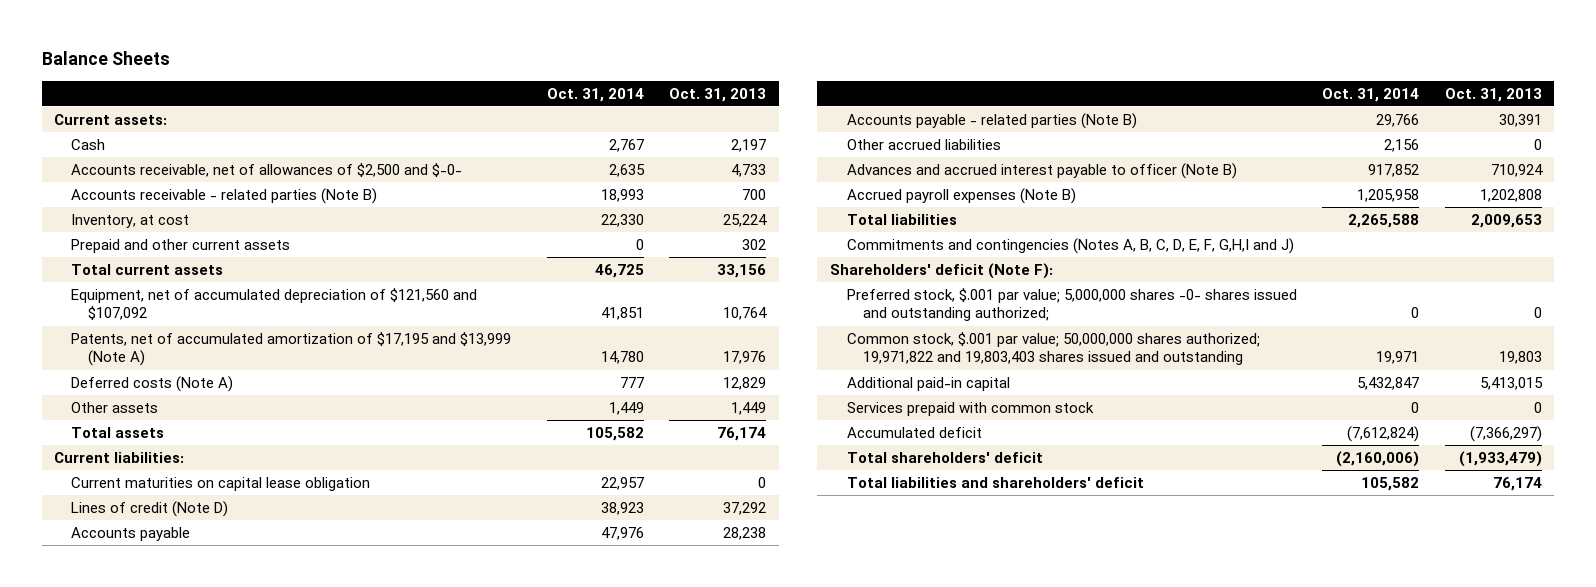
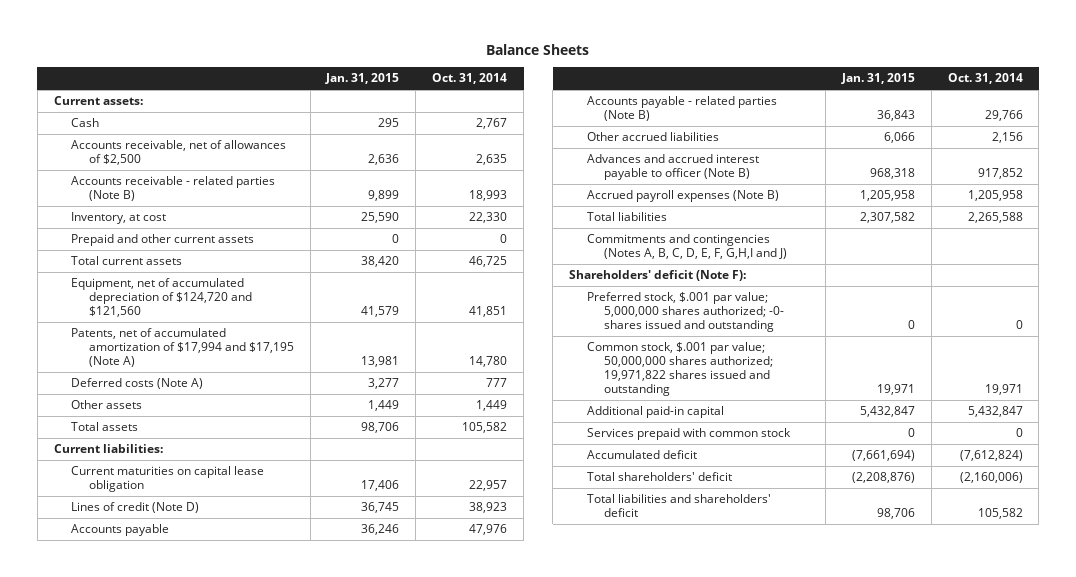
[669,87,767,102] Oct. 31, 2013 -> none
none -> [325,73,400,85] Jan. 31, 2015
[71,163,463,178] Accounts receivable, net of allowances of $2,500 and $-0- -> [71,140,287,166] Accounts receivable, net of allowances of $2,500
[71,288,478,321] Equipment, net of accumulated depreciation of $121,560 and $107,092 -> [71,278,252,318] Equipment, net of accumulated depreciation of $124,720 and $121,560
[71,332,512,367] Patents, net of accumulated amortization of $17,195 and $13,999 (Note A) -> [71,328,294,368] Patents, net of accumulated amortization of $17,994 and $17,195 (Note A)
[846,288,1297,322] Preferred stock, $.001 par value; 5,000,000 shares -0- shares issued and outstanding authorized; -> [586,292,784,333] Preferred stock, $.001 par value; 5,000,000 shares authorized; -0- shares issued and outstanding
[846,332,1260,366] Common stock, $.001 par value; 50,000,000 shares authorized; 19,971,822 and 19,803,403 shares issued and outstanding -> [586,342,773,397] Common stock, $.001 par value; 50,000,000 shares authorized; 19,971,822 shares issued and outstanding

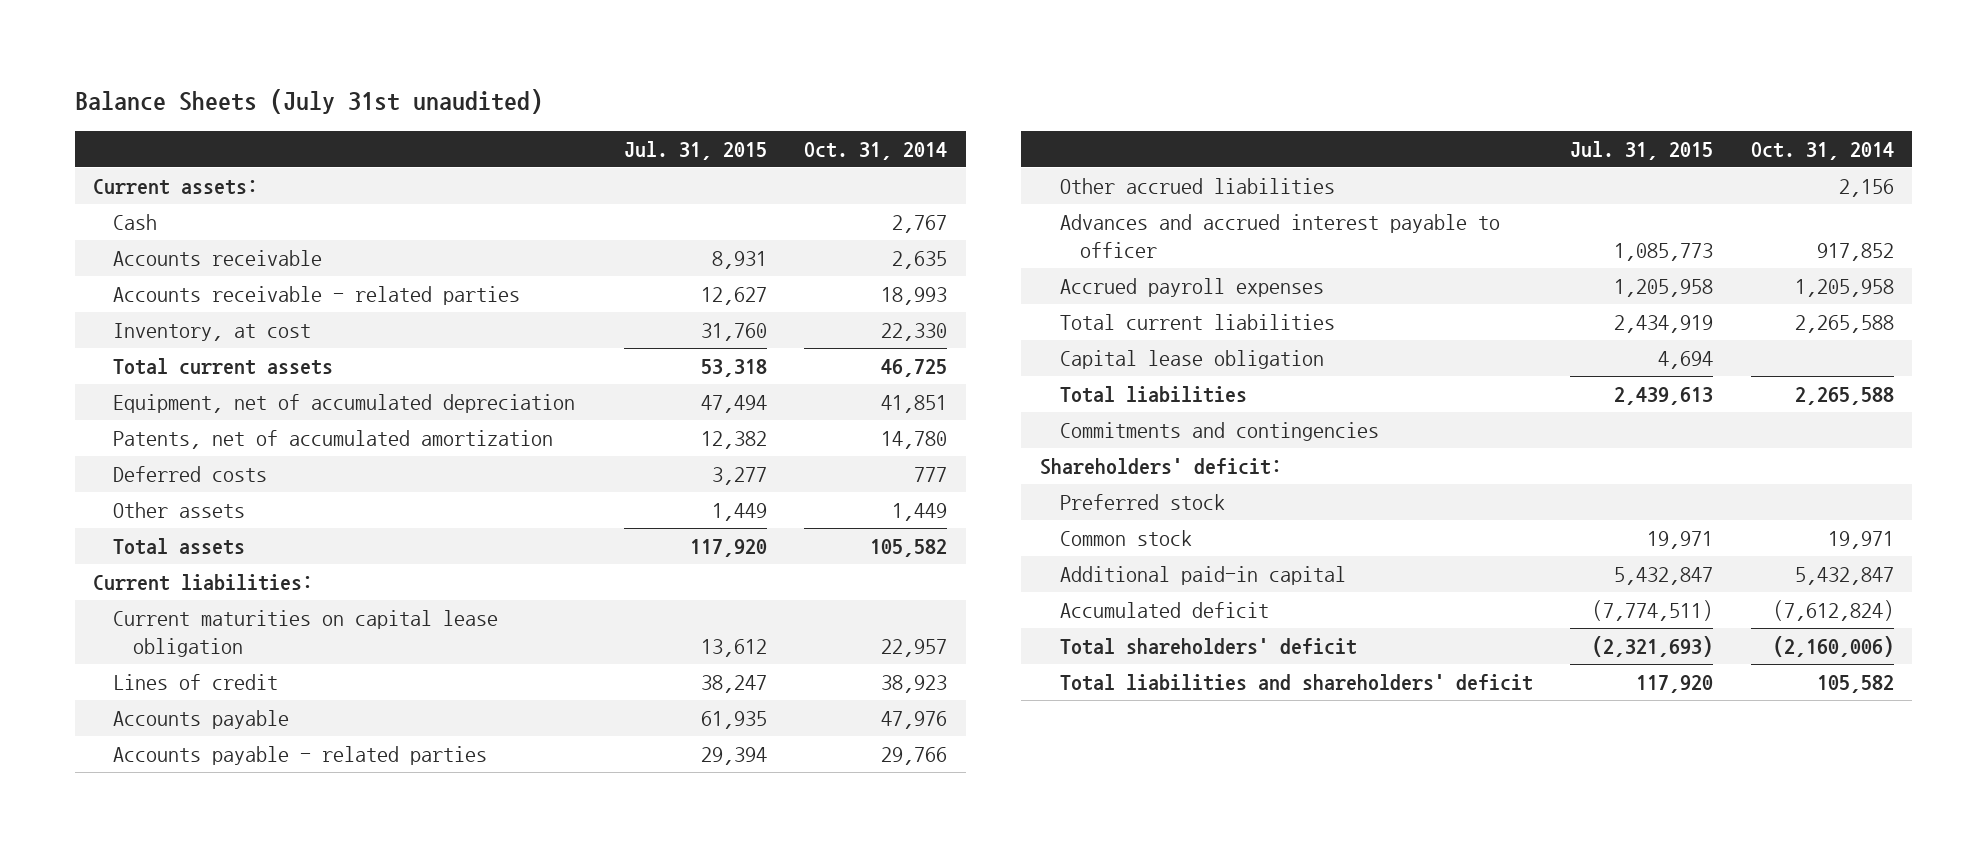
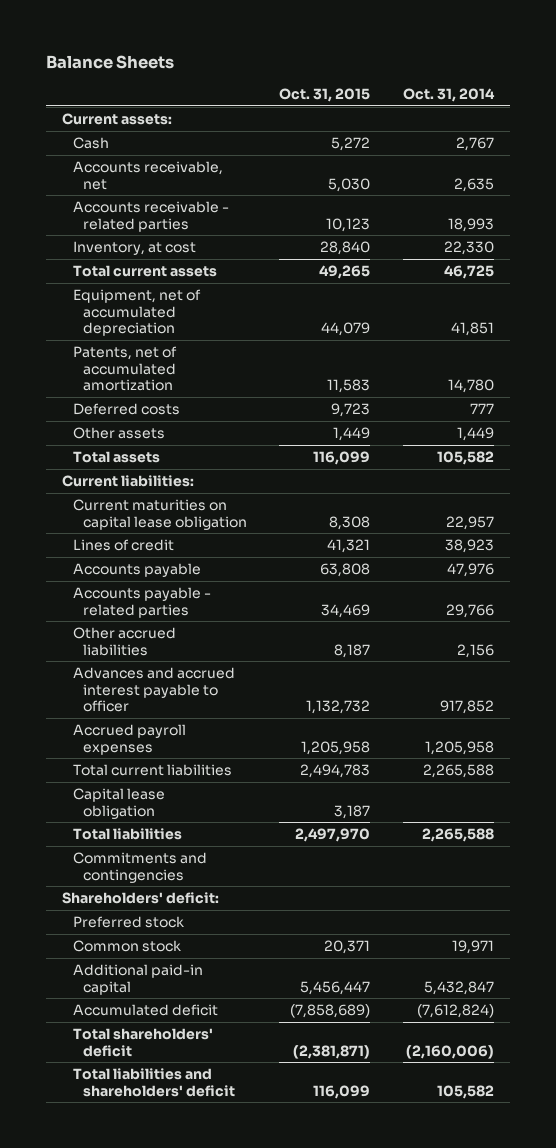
[74,88,543,114] Balance Sheets (July 31st unaudited) -> [45,54,174,69] Balance Sheets
[623,140,767,160] Jul. 31, 2015 -> none
none -> [279,88,371,103] Oct. 31, 2015
[113,250,323,267] Accounts receivable -> [72,161,223,190] Accounts receivable, net

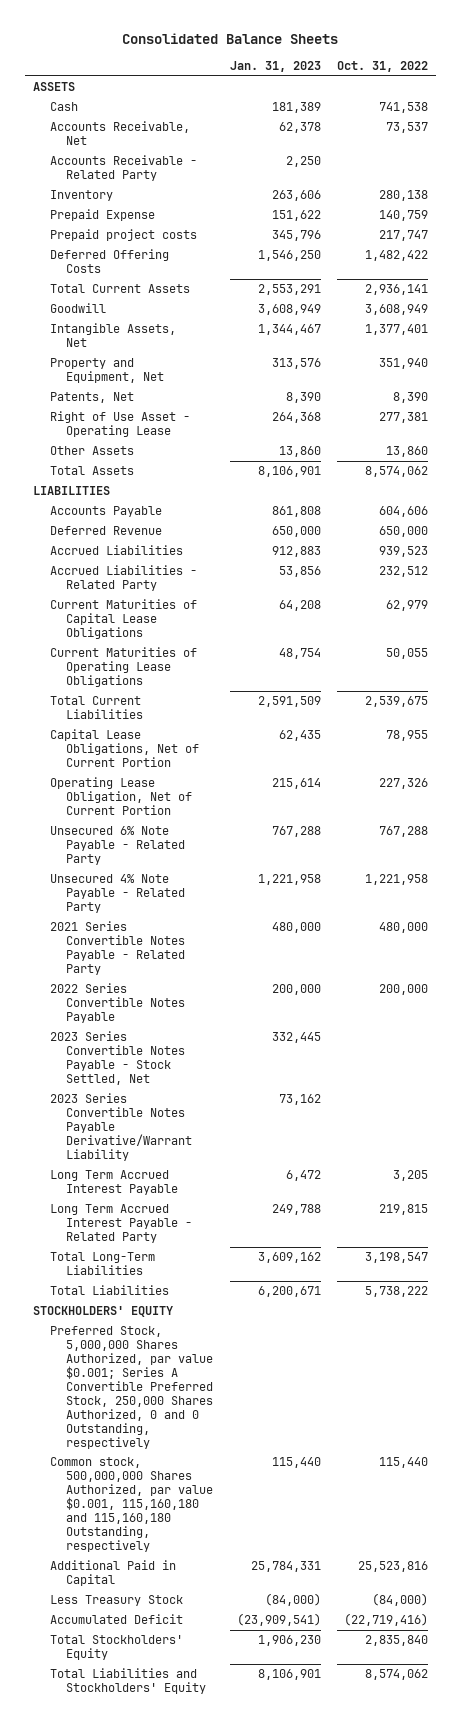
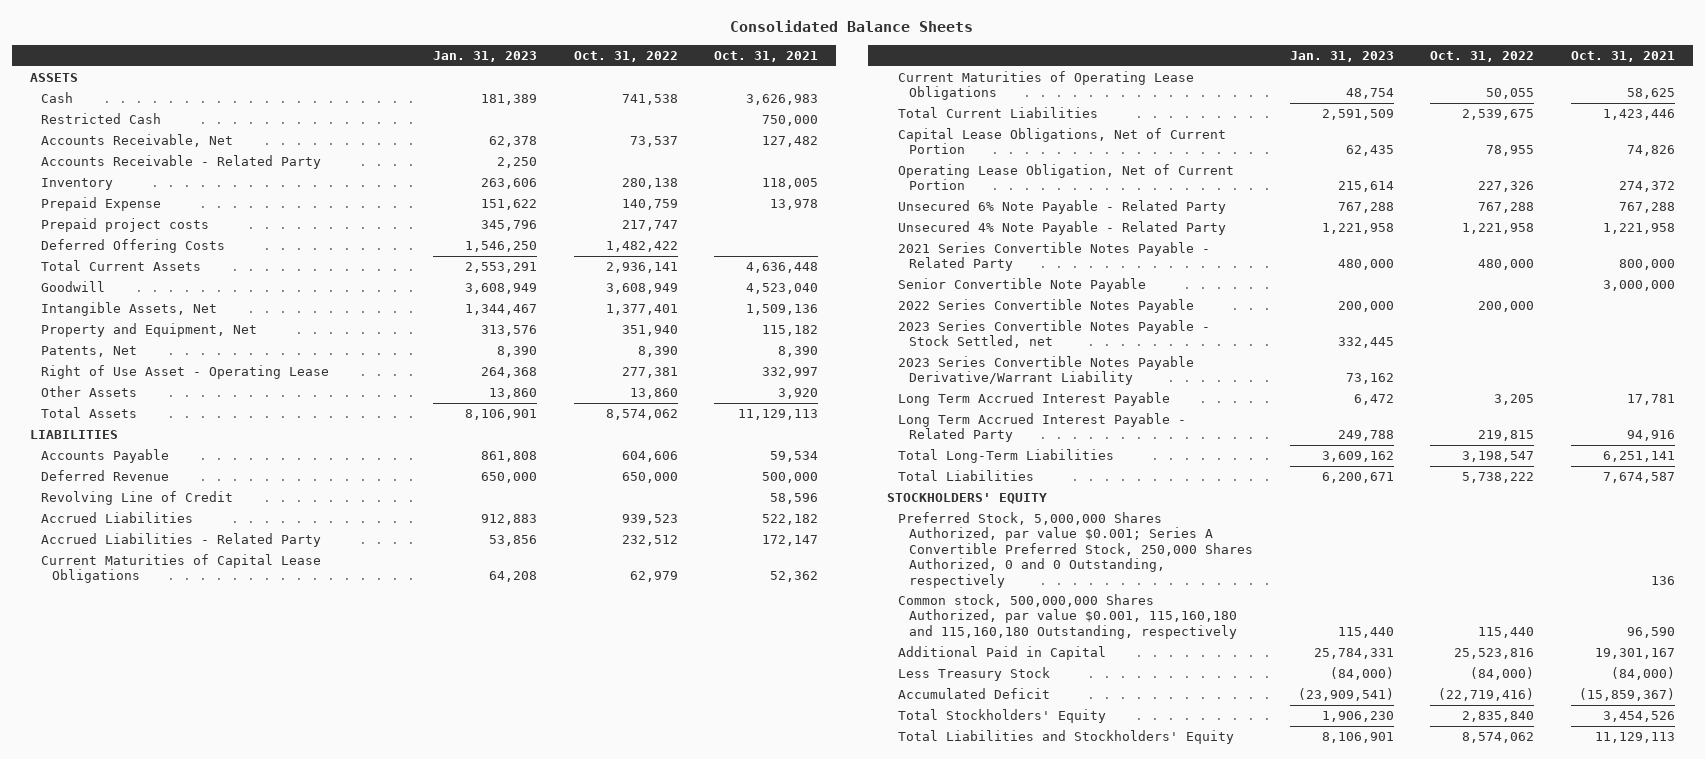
none -> [714,50,819,62] Oct. 31, 2021
none -> [41,113,162,125] Restricted Cash
none -> [41,491,234,506] Revolving Line of Credit
none -> [897,278,1146,293] Senior Convertible Note Payable
[49,1031,186,1086] 2023 Series Convertible Notes Payable - Stock Settled, Net -> [897,320,1210,349] 2023 Series Convertible Notes Payable - Stock Settled, net

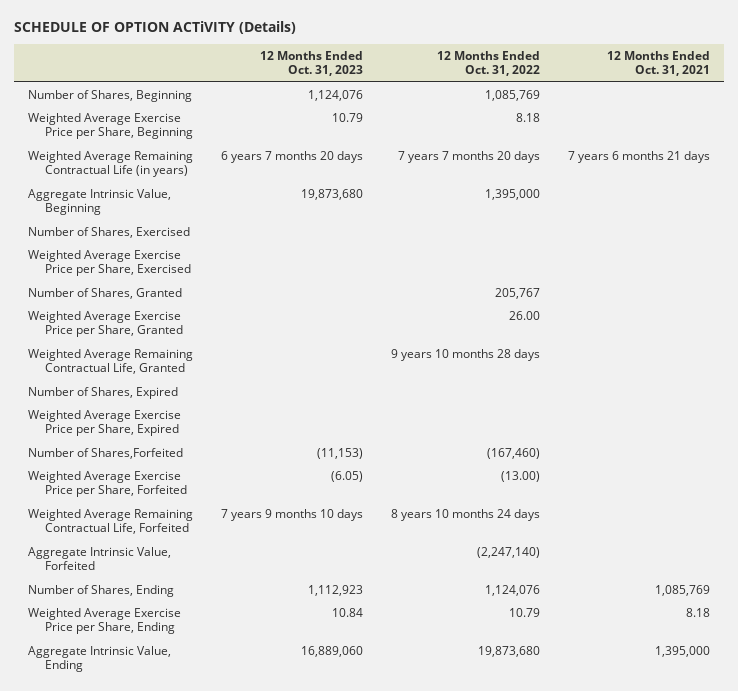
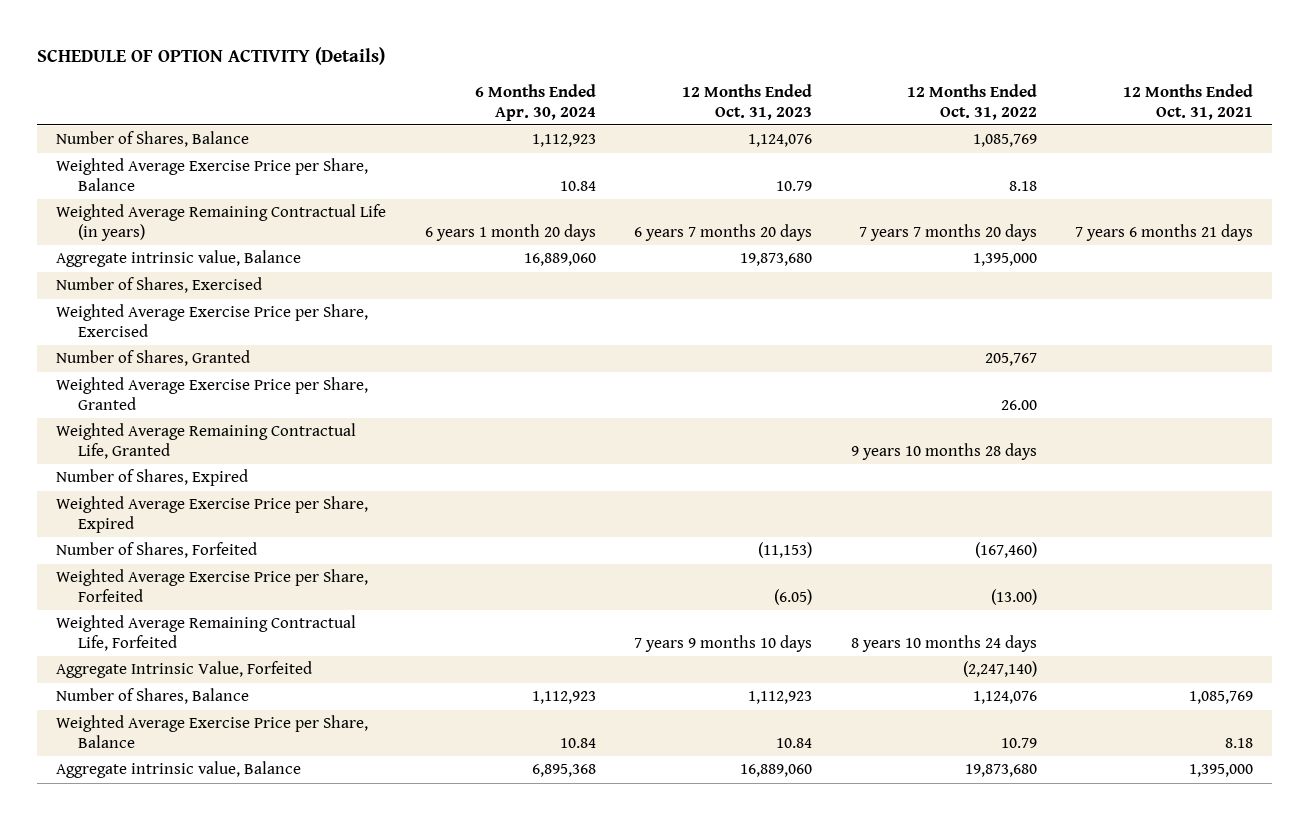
[14,21,297,35] SCHEDULE OF OPTION ACTiVITY (Details) -> [36,47,385,66] SCHEDULE OF OPTION ACTIVITY (Details)
none -> [474,84,596,121] 6 Months Ended Apr. 30, 2024
[28,89,193,102] Number of Shares, Beginning -> [56,131,250,148] Number of Shares, Balance
[28,112,194,140] Weighted Average Exercise Price per Share, Beginning -> [56,158,369,191] Weighted Average Exercise Price per Share, Balance
[28,188,172,216] Aggregate Intrinsic Value, Beginning -> [56,250,302,268] Aggregate intrinsic value, Balance
[28,447,184,459] Number of Shares,Forfeited -> [56,542,258,559] Number of Shares, Forfeited
[28,584,175,597] Number of Shares, Ending -> [56,688,250,705] Number of Shares, Balance
[28,607,182,635] Weighted Average Exercise Price per Share, Ending -> [56,715,369,748] Weighted Average Exercise Price per Share, Balance
[28,645,172,673] Aggregate Intrinsic Value, Ending -> [56,761,302,779] Aggregate intrinsic value, Balance

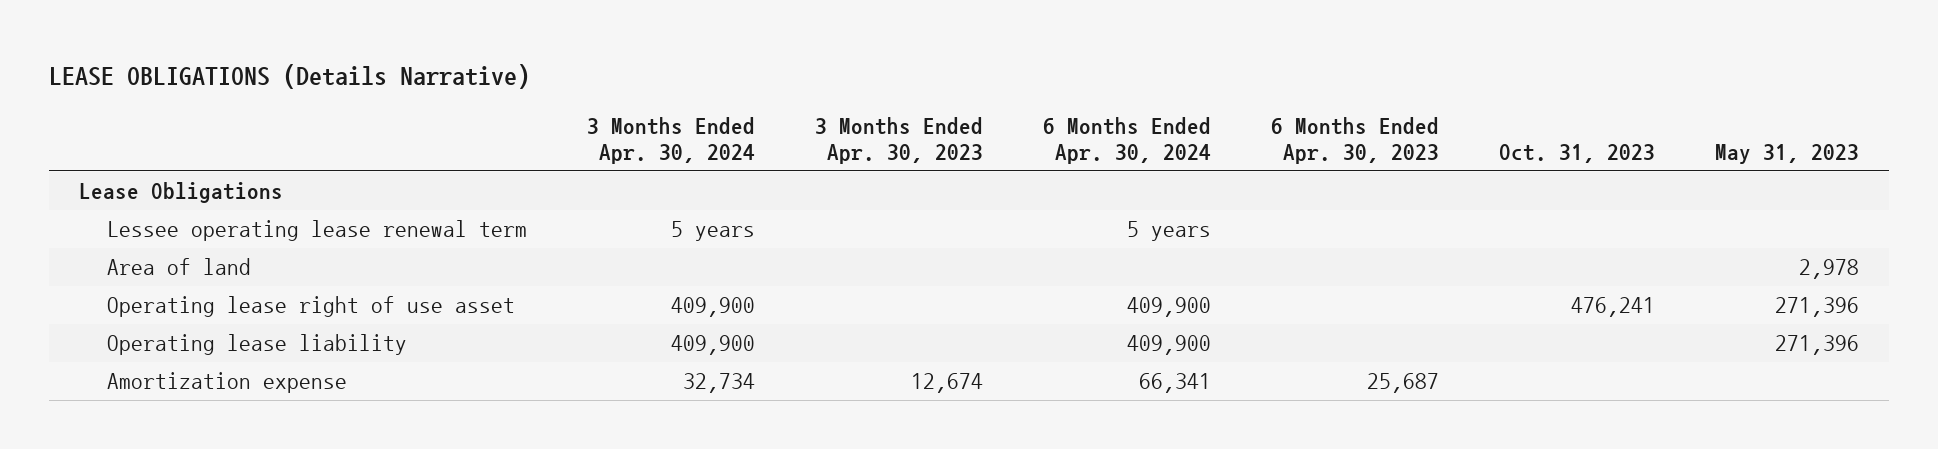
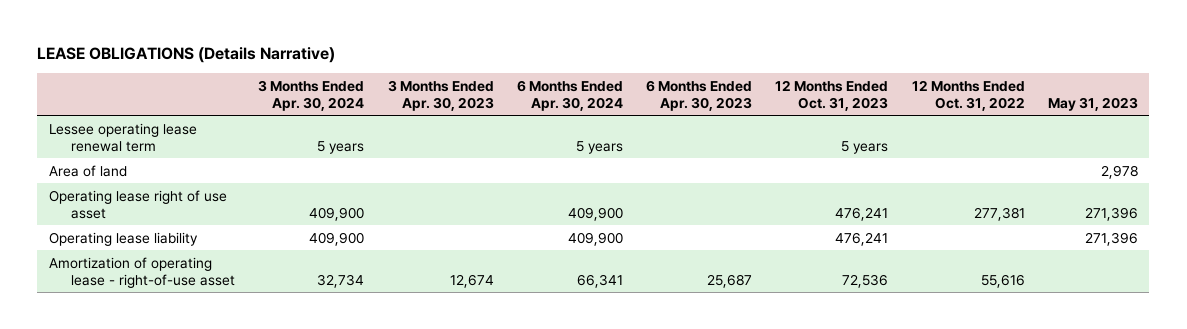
[1499,144,1656,164] Oct. 31, 2023 -> none
none -> [775,79,889,111] 12 Months Ended Oct. 31, 2023
none -> [911,79,1025,111] 12 Months Ended Oct. 31, 2022
[79,182,284,204] Lease Obligations -> none
[107,372,348,394] Amortization expense -> [49,256,235,288] Amortization of operating lease - right-of-use asset

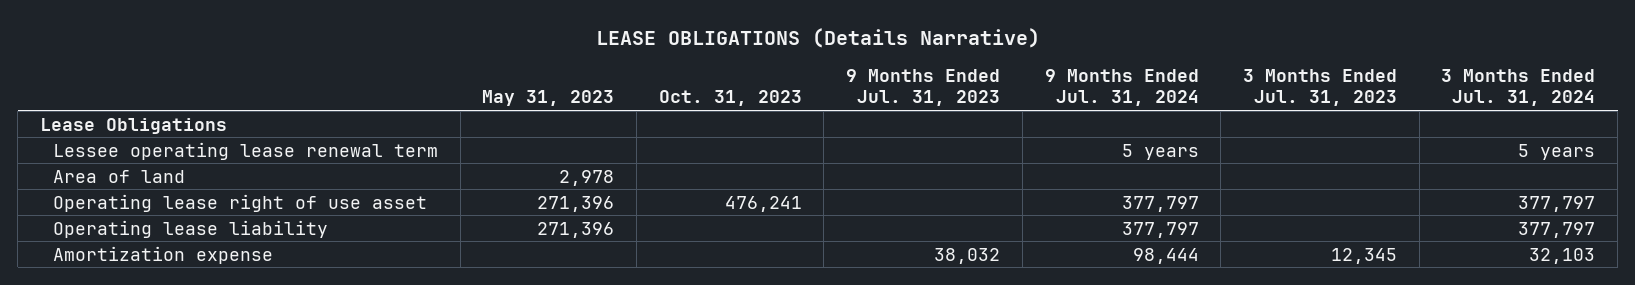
[258,79,365,111] 3 Months Ended Apr. 30, 2024 -> none
[387,79,494,111] 3 Months Ended Apr. 30, 2023 -> none
[516,79,623,111] 6 Months Ended Apr. 30, 2024 -> none
[646,79,753,111] 6 Months Ended Apr. 30, 2023 -> none
[775,79,889,111] 12 Months Ended Oct. 31, 2023 -> none
[911,79,1025,111] 12 Months Ended Oct. 31, 2022 -> none
none -> [658,90,802,107] Oct. 31, 2023
none -> [846,68,1001,107] 9 Months Ended Jul. 31, 2023
none -> [1044,68,1199,107] 9 Months Ended Jul. 31, 2024
none -> [1243,68,1398,107] 3 Months Ended Jul. 31, 2023
none -> [1441,68,1596,107] 3 Months Ended Jul. 31, 2024
none -> [39,117,227,134] Lease Obligations
[49,256,235,288] Amortization of operating lease - right-of-use asset -> [52,245,273,264] Amortization expense

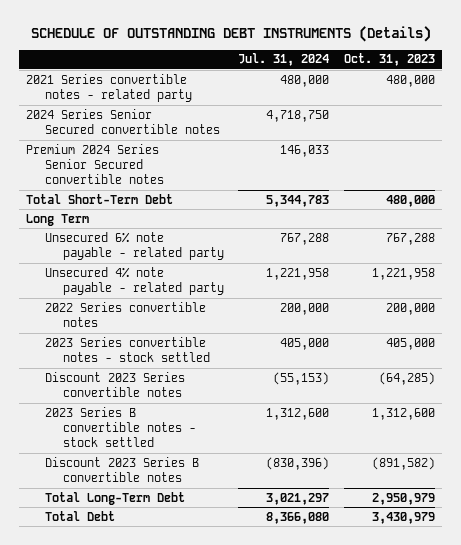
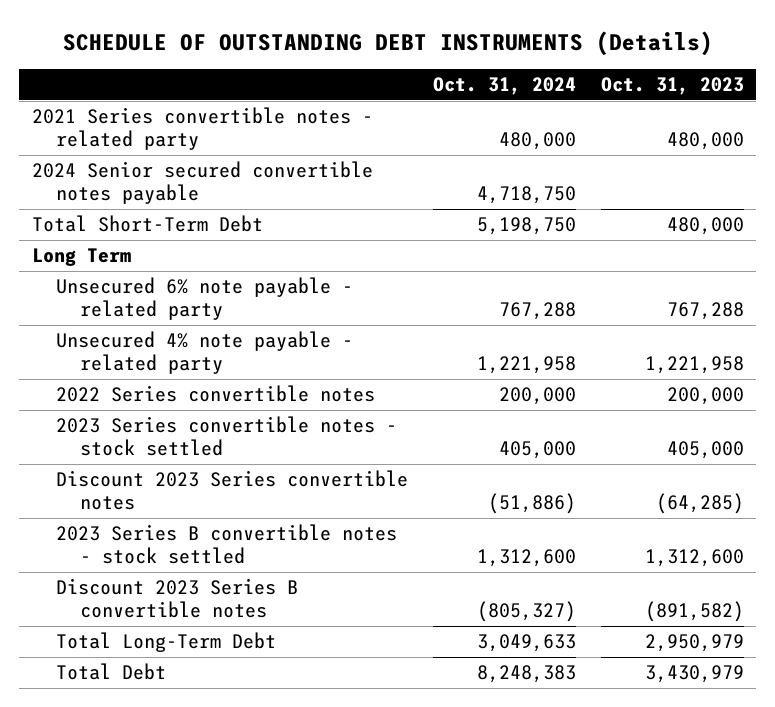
[238,53,330,67] Jul. 31, 2024 -> none
none -> [432,77,576,96] Oct. 31, 2024
[26,143,164,185] Premium 2024 Series Senior Secured convertible notes -> none
[26,108,220,135] 2024 Series Senior Secured convertible notes -> [31,161,373,205] 2024 Senior secured convertible notes payable

